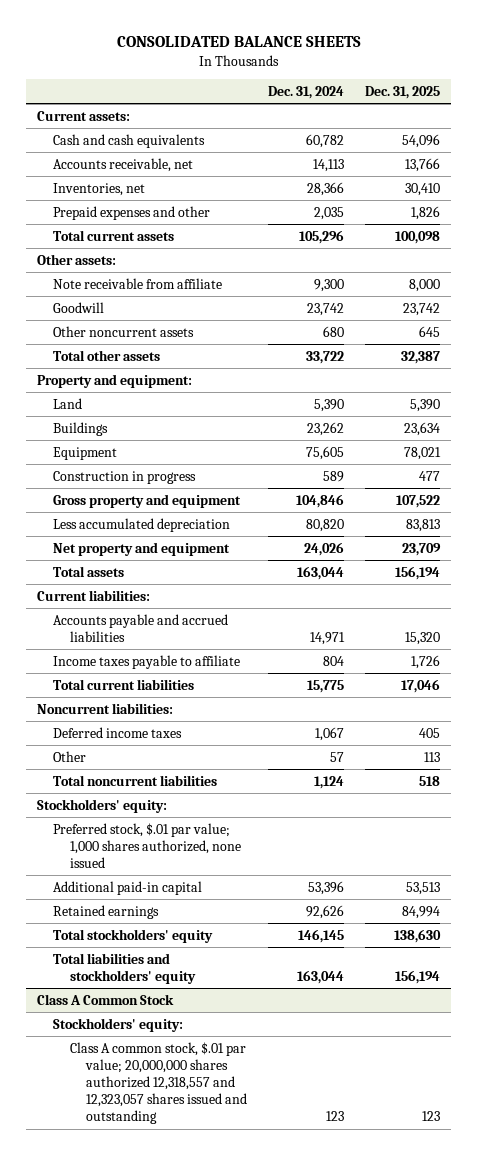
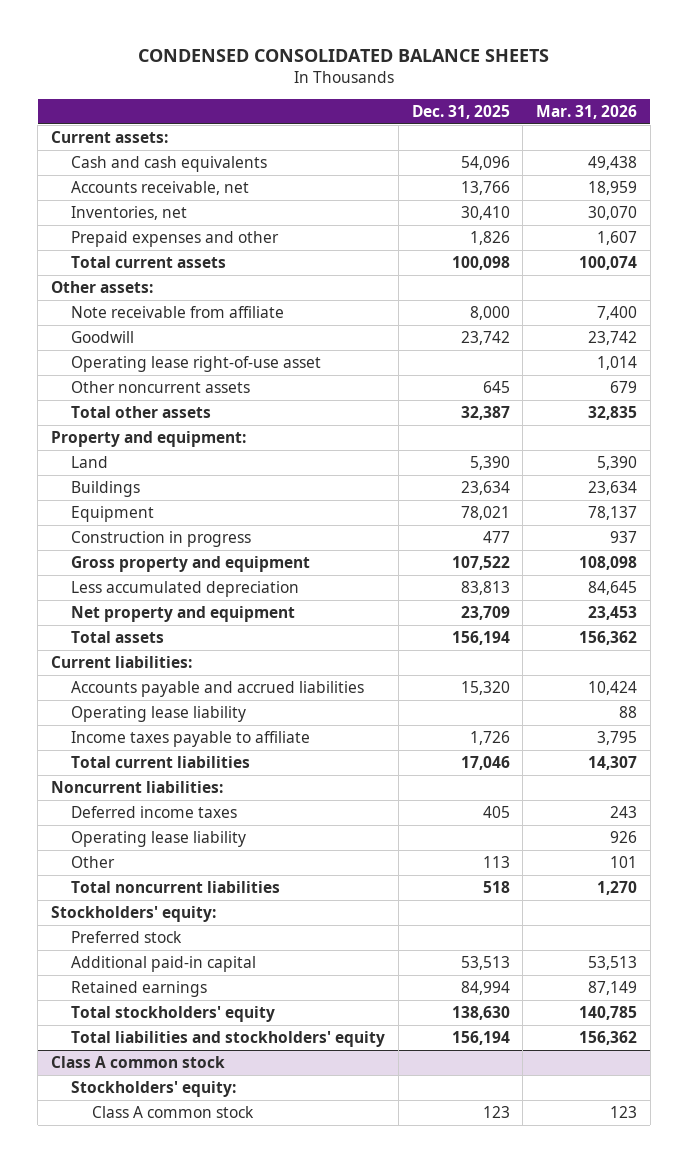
[116,36,361,48] CONSOLIDATED BALANCE SHEETS -> [138,49,550,63] CONDENSED CONSOLIDATED BALANCE SHEETS
[268,85,345,99] Dec. 31, 2024 -> none
none -> [536,105,638,120] Mar. 31, 2026
none -> [71,356,322,373] Operating lease right-of-use asset
none -> [71,706,247,723] Operating lease liability
none -> [71,831,247,848] Operating lease liability
[53,822,241,868] Preferred stock, $.01 par value; 1,000 shares authorized, none issued -> [71,931,183,944] Preferred stock
[36,993,174,1005] Class A Common Stock -> [51,1056,226,1069] Class A common stock
[69,1041,248,1125] Class A common stock, $.01 par value; 20,000,000 shares authorized 12,318,557 and 12,323,057 shares issued and outstanding -> [91,1106,254,1119] Class A common stock

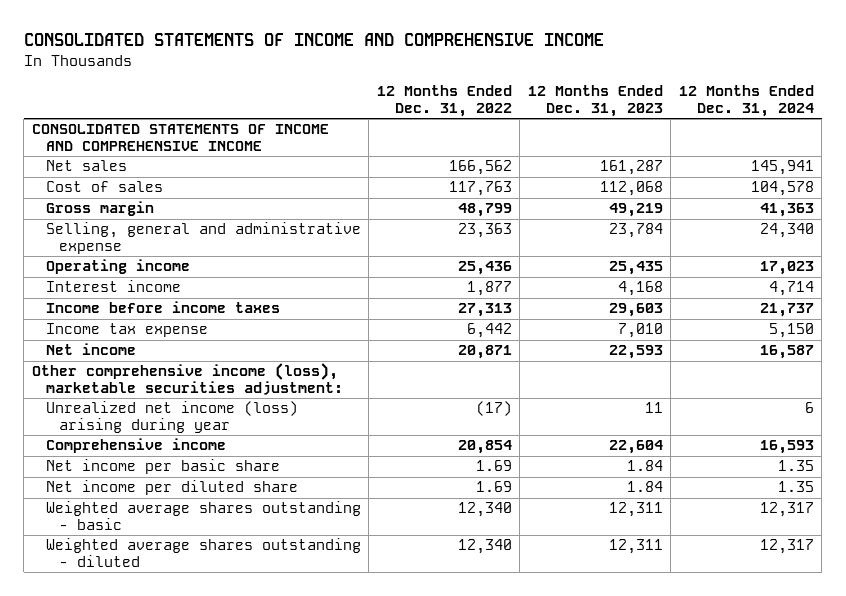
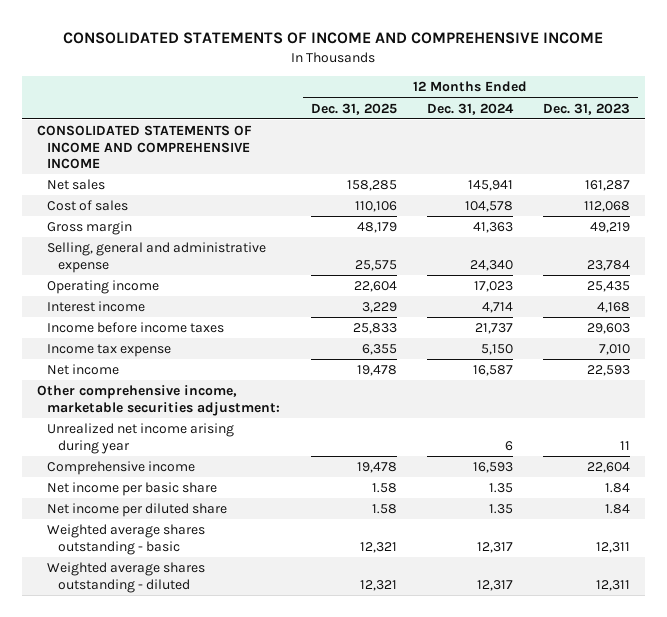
[376,84,512,117] 12 Months Ended Dec. 31, 2022 -> none
none -> [310,102,397,115] Dec. 31, 2025
[31,363,343,396] Other comprehensive income (loss), marketable securities adjustment: -> [36,385,281,416] Other comprehensive income, marketable securities adjustment:
[45,401,298,434] Unrealized net income (loss) arising during year -> [47,423,235,454] Unrealized net income arising during year

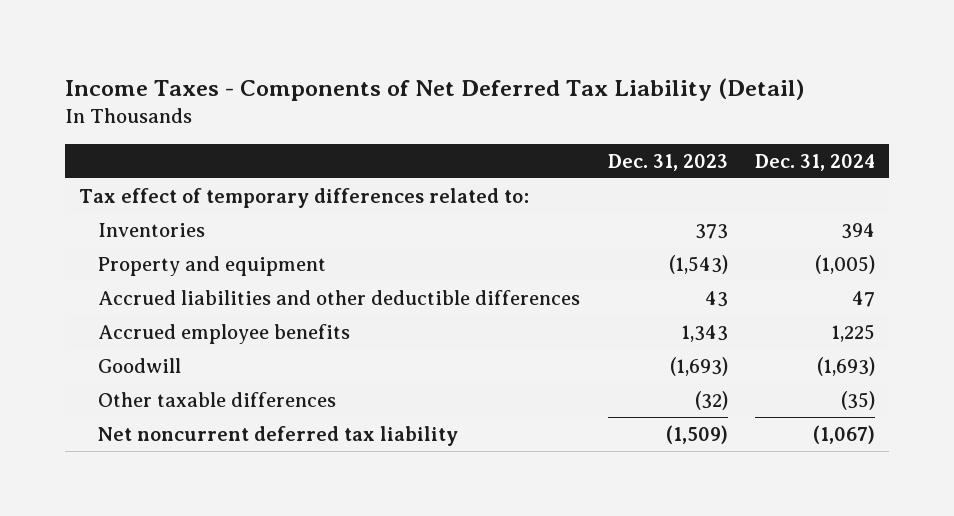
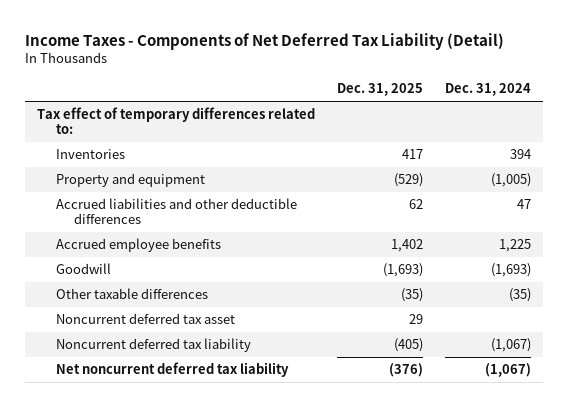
[607,153,728,171] Dec. 31, 2023 -> none
none -> [336,83,423,97] Dec. 31, 2025
none -> [55,313,235,325] Noncurrent deferred tax asset
none -> [55,338,251,353] Noncurrent deferred tax liability

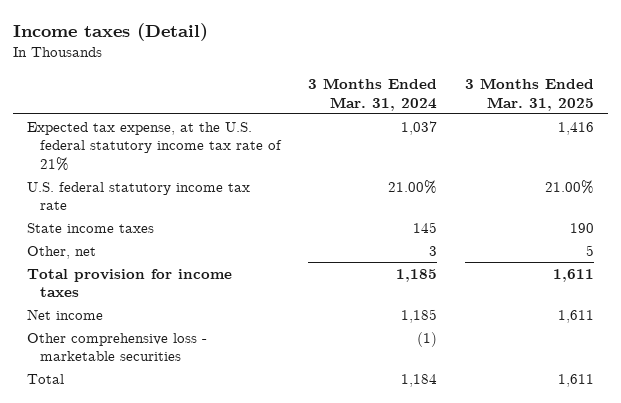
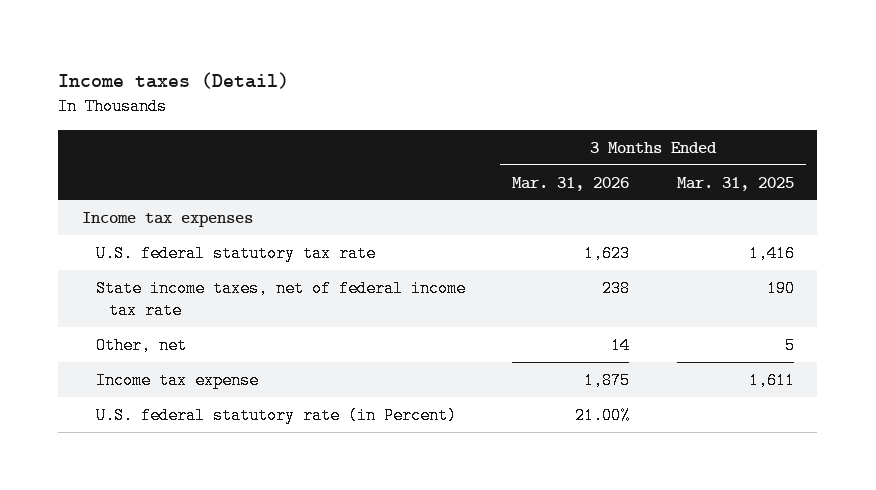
[308,78,438,111] 3 Months Ended Mar. 31, 2024 -> none
none -> [512,176,630,191] Mar. 31, 2026
[27,181,251,211] U.S. federal statutory income tax rate -> none
none -> [82,212,254,228] Income tax expenses
[27,121,282,171] Expected tax expense, at the U.S. federal statutory income tax rate of 21% -> [95,245,376,263] U.S. federal statutory tax rate
[27,222,155,233] State income taxes -> [95,280,466,320] State income taxes, net of federal income tax rate
[27,308,104,320] Net income -> none
[27,332,208,362] Other comprehensive loss - marketable securities -> none
[27,373,65,384] Total -> none
[27,268,233,298] Total provision for income taxes -> [95,372,259,390] Income tax expense
none -> [95,407,457,425] U.S. federal statutory rate (in Percent)

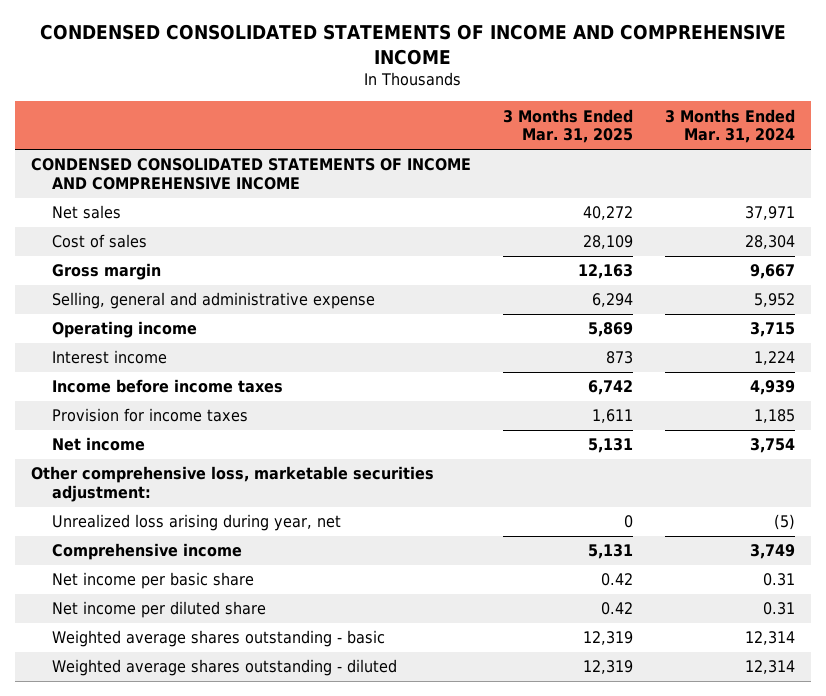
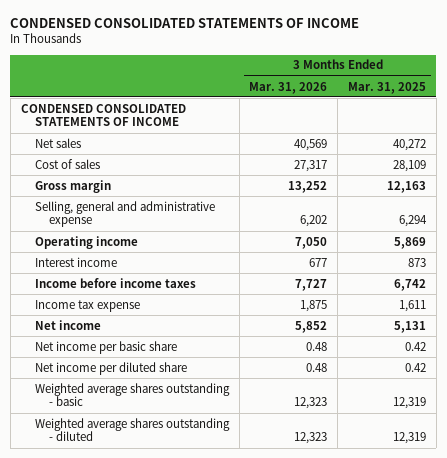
[39,24,786,65] CONDENSED CONSOLIDATED STATEMENTS OF INCOME AND COMPREHENSIVE INCOME -> [10,18,360,29] CONDENSED CONSOLIDATED STATEMENTS OF INCOME
[665,108,796,144] 3 Months Ended Mar. 31, 2024 -> none
none -> [249,81,328,94] Mar. 31, 2026
[30,158,471,191] CONDENSED CONSOLIDATED STATEMENTS OF INCOME AND COMPREHENSIVE INCOME -> [20,103,186,127] CONDENSED CONSOLIDATED STATEMENTS OF INCOME
[52,408,249,423] Provision for income taxes -> [34,299,140,312] Income tax expense
[30,466,434,503] Other comprehensive loss, marketable securities adjustment: -> none
[52,514,342,532] Unrealized loss arising during year, net -> none
[52,543,243,561] Comprehensive income -> none

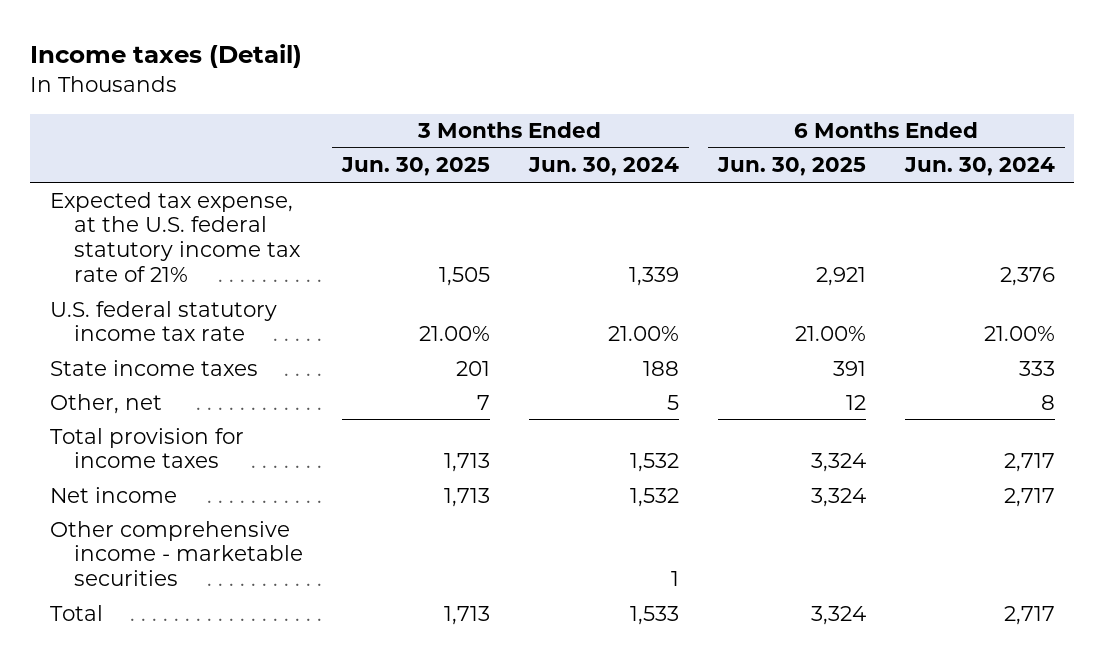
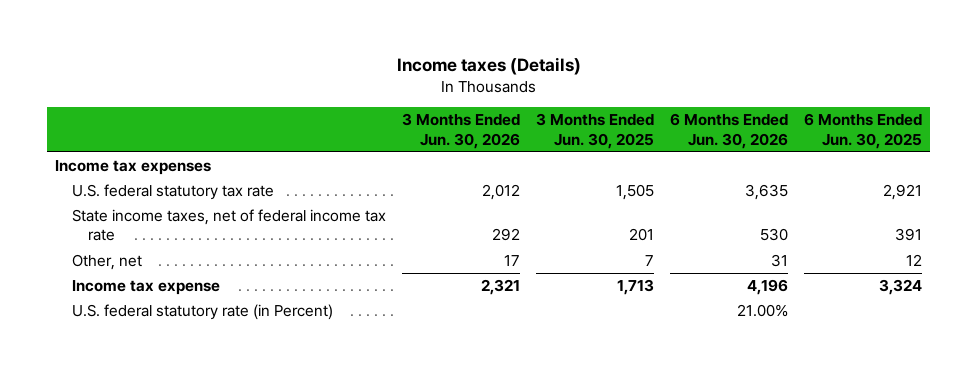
[30,44,303,69] Income taxes (Detail) -> [396,57,581,76] Income taxes (Details)
[527,157,679,177] Jun. 30, 2024 -> none
[903,157,1055,177] Jun. 30, 2024 -> none
none -> [401,113,520,149] 3 Months Ended Jun. 30, 2026
none -> [669,113,788,149] 6 Months Ended Jun. 30, 2026
[49,300,277,342] U.S. federal statutory income tax rate -> none
none -> [55,160,212,176] Income tax expenses
[49,191,301,283] Expected tax expense, at the U.S. federal statutory income tax rate of 21% -> [71,184,274,201] U.S. federal statutory tax rate
[49,359,258,376] State income taxes -> [71,209,386,242] State income taxes, net of federal income tax rate
[49,486,177,503] Net income -> none
[49,520,303,587] Other comprehensive income - marketable securities -> none
[49,604,103,621] Total -> none
[49,427,244,469] Total provision for income taxes -> [71,280,220,296] Income tax expense
none -> [71,304,333,321] U.S. federal statutory rate (in Percent)

